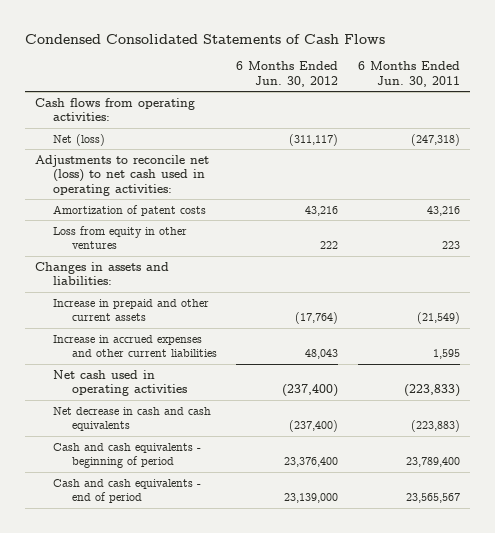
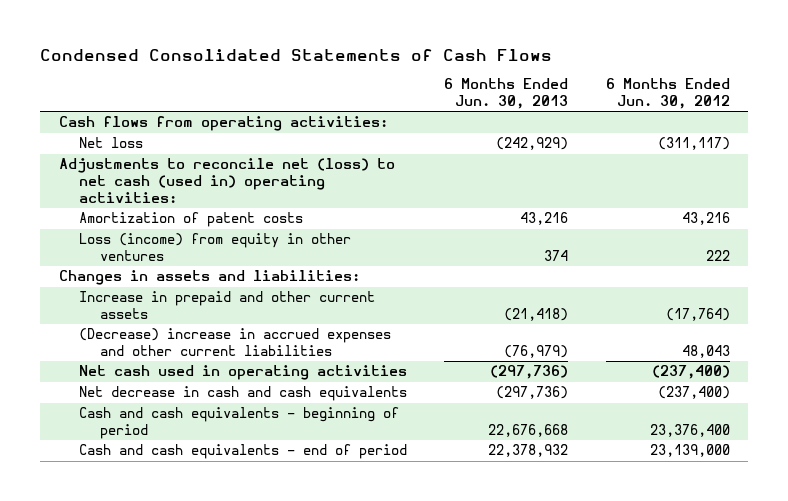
[358,61,461,87] 6 Months Ended Jun. 30, 2011 -> none
none -> [444,78,569,110] 6 Months Ended Jun. 30, 2013
[53,133,106,146] Net (loss) -> [79,137,144,149] Net loss
[34,154,209,196] Adjustments to reconcile net (loss) to net cash used in operating activities: -> [58,158,395,203] Adjustments to reconcile net (loss) to net cash (used in) operating activities:
[53,225,188,250] Loss from equity in other ventures -> [79,233,352,262] Loss (income) from equity in other ventures
[53,334,217,358] Increase in accrued expenses and other current liabilities -> [79,328,392,357] (Decrease) increase in accrued expenses and other current liabilities

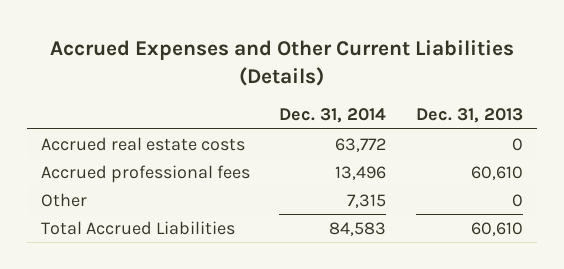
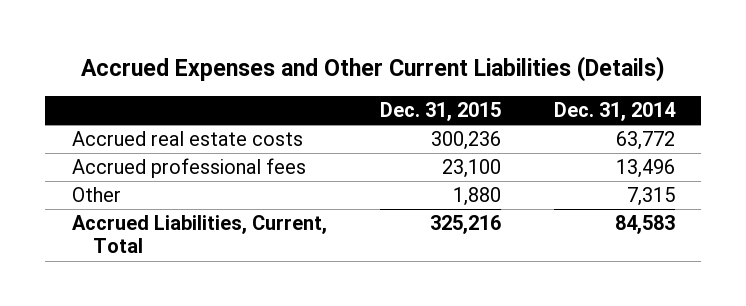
[415,108,523,124] Dec. 31, 2013 -> none
none -> [379,102,501,122] Dec. 31, 2015
[41,220,236,235] Total Accrued Liabilities -> [71,215,327,254] Accrued Liabilities, Current, Total

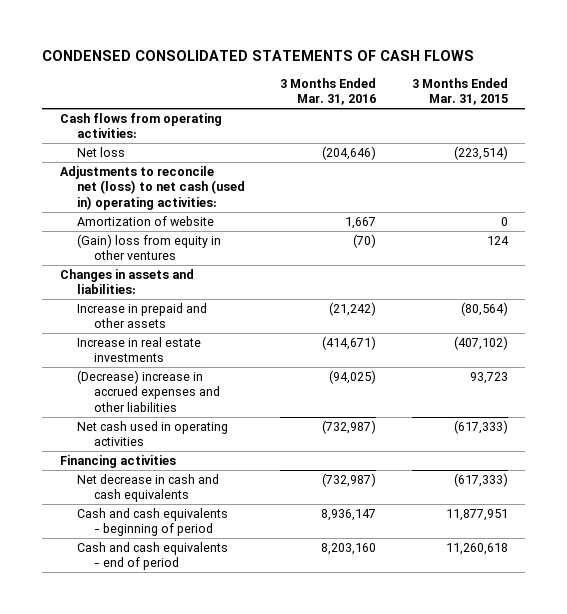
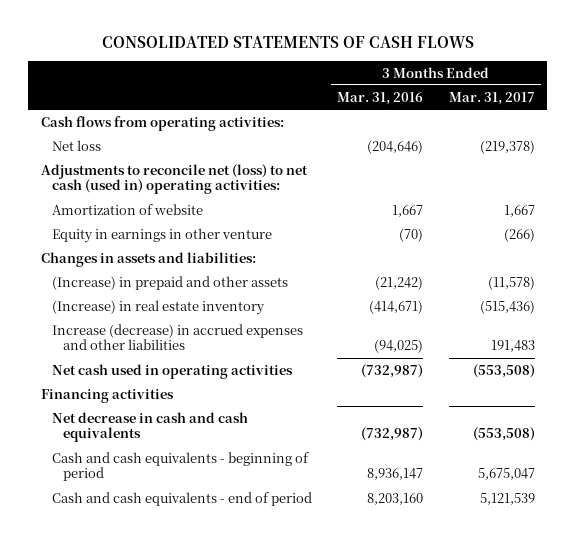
[41,50,474,62] CONDENSED CONSOLIDATED STATEMENTS OF CASH FLOWS -> [101,35,474,48] CONSOLIDATED STATEMENTS OF CASH FLOWS
[411,77,508,106] 3 Months Ended Mar. 31, 2015 -> none
none -> [448,91,535,105] Mar. 31, 2017
[76,233,221,261] (Gain) loss from equity in other ventures -> none
none -> [51,227,272,243] Equity in earnings in other venture
[76,302,207,329] Increase in prepaid and other assets -> [51,275,288,290] (Increase) in prepaid and other assets
[76,336,201,363] Increase in real estate investments -> [51,299,265,315] (Increase) in real estate inventory
[76,369,221,412] (Decrease) increase in accrued expenses and other liabilities -> [51,323,303,351] Increase (decrease) in accrued expenses and other liabilities

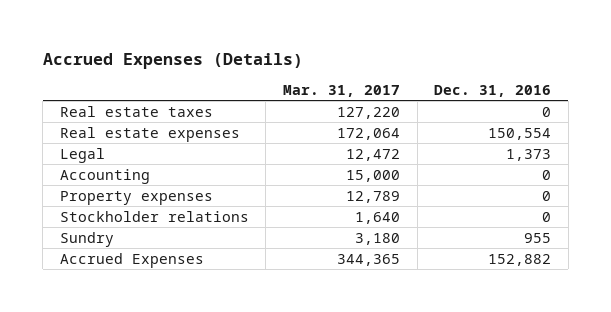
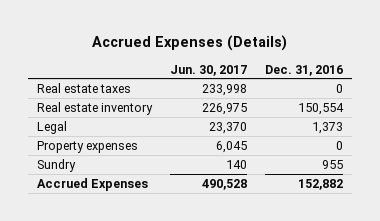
[282,84,400,97] Mar. 31, 2017 -> none
none -> [169,64,247,76] Jun. 30, 2017
[59,126,240,142] Real estate expenses -> [36,101,153,115] Real estate inventory
[59,168,150,184] Accounting -> none
[59,210,249,222] Stockholder relations -> none

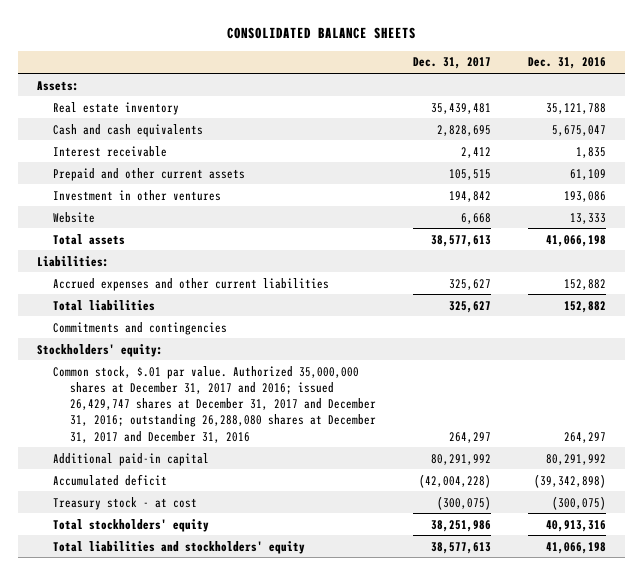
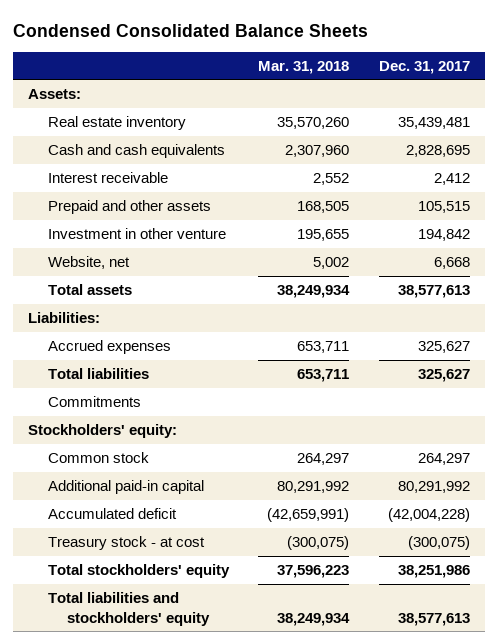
[226,27,416,40] CONSOLIDATED BALANCE SHEETS -> [13,23,369,37] Condensed Consolidated Balance Sheets
[528,57,607,70] Dec. 31, 2016 -> none
none -> [258,60,350,74] Mar. 31, 2018
[53,167,246,181] Prepaid and other current assets -> [47,200,211,215] Prepaid and other assets
[53,189,222,201] Investment in other ventures -> [47,228,226,240] Investment in other venture
[53,211,96,223] Website -> [47,256,130,270] Website, net
[53,277,330,291] Accrued expenses and other current liabilities -> [47,340,171,355] Accrued expenses
[53,321,228,335] Commitments and contingencies -> [47,396,141,408] Commitments
[53,365,377,443] Common stock, $.01 par value. Authorized 35,000,000 shares at December 31, 2017 and 2016; issued 26,429,747 shares at December 31, 2017 and December 31, 2016; outstanding 26,288,080 shares at December 31, 2017 and December 31, 2016 -> [47,452,149,464] Common stock

